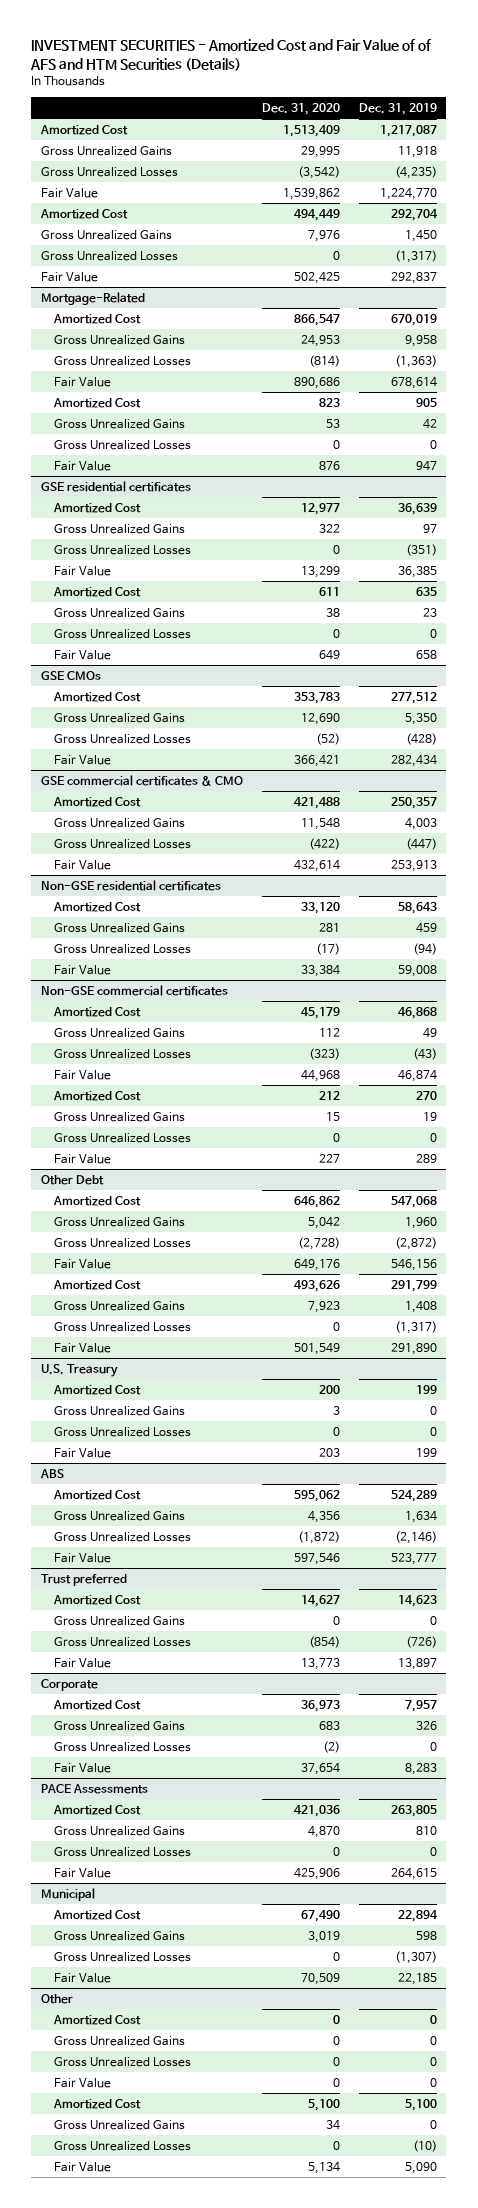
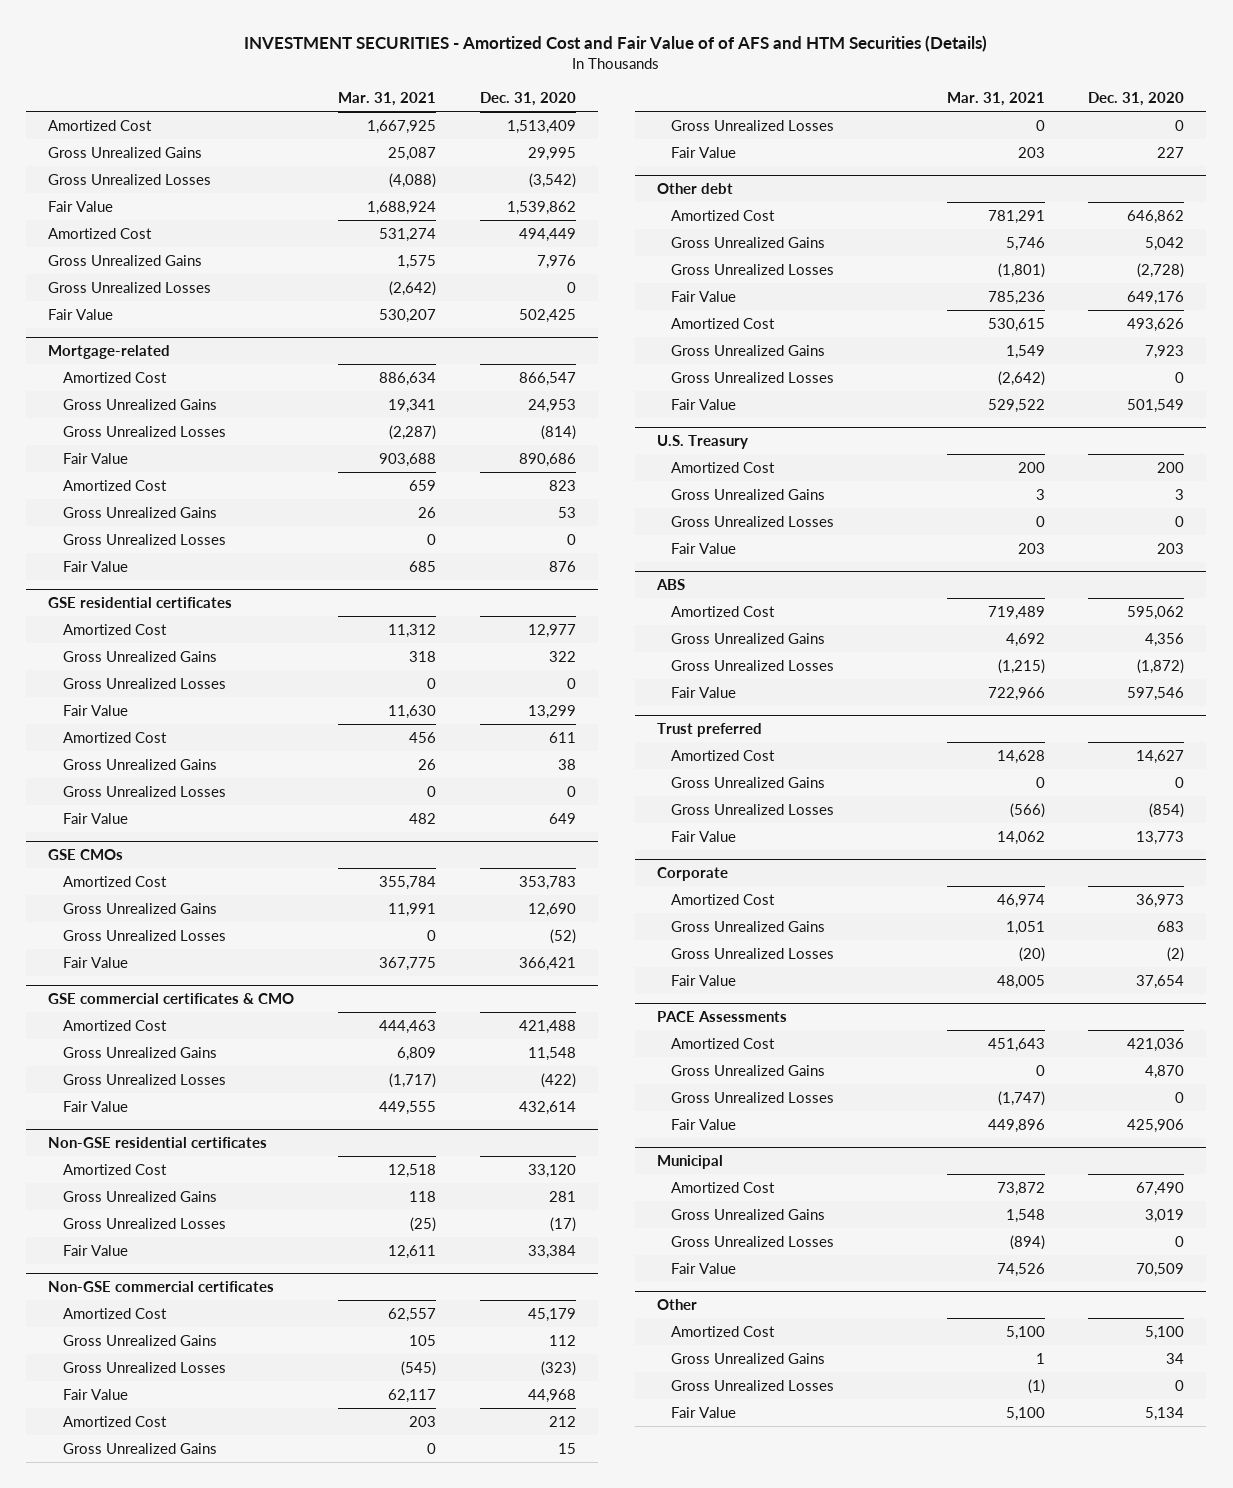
[358,103,437,116] Dec. 31, 2019 -> none
none -> [337,91,436,106] Mar. 31, 2021
[40,291,145,305] Mortgage-Related -> [48,345,171,360] Mortgage-related
[40,1174,104,1185] Other Debt -> [656,183,733,195] Other debt
[53,2014,142,2025] Amortized Cost -> none
[54,2035,186,2046] Gross Unrealized Gains -> none
[54,2056,192,2067] Gross Unrealized Losses -> none
[54,2077,112,2088] Fair Value -> none

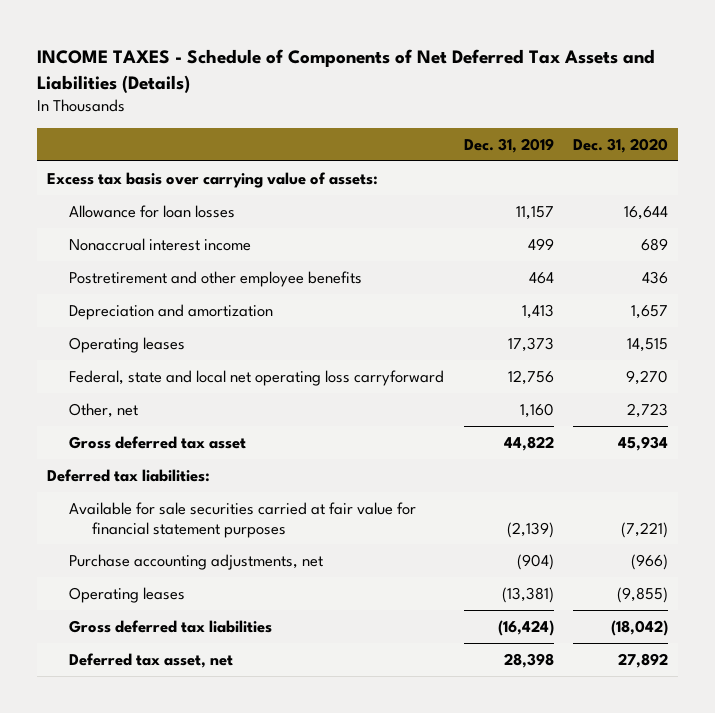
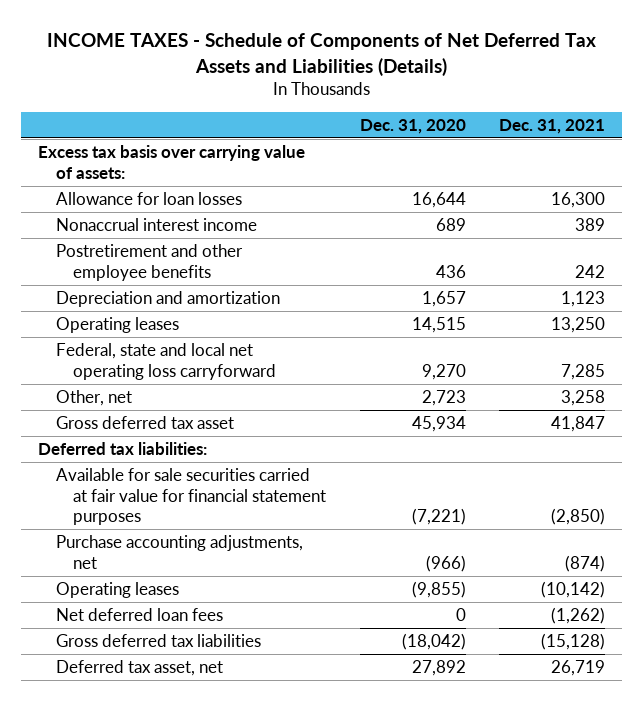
[463,137,554,153] Dec. 31, 2019 -> none
none -> [499,118,606,134] Dec. 31, 2021
none -> [55,608,223,622] Net deferred loan fees

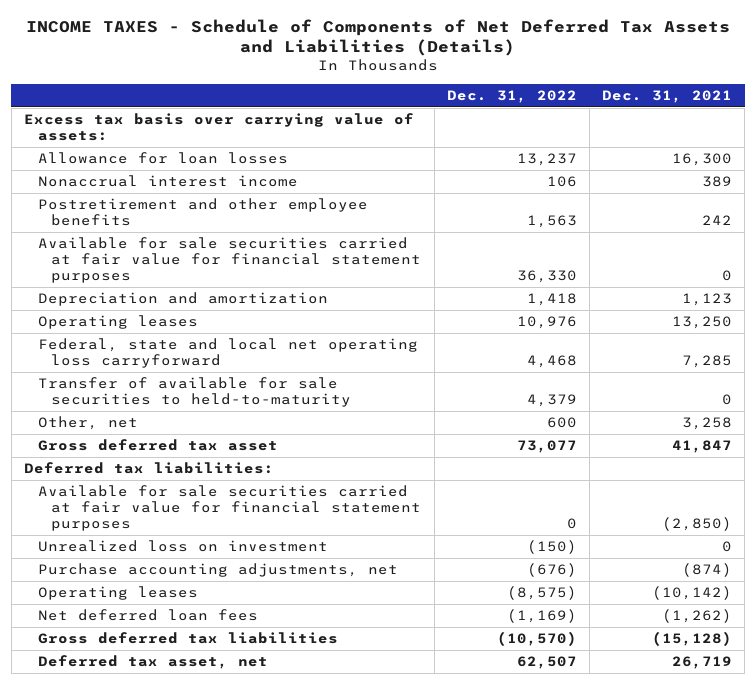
[359,118,466,134] Dec. 31, 2020 -> none
none -> [446,89,577,103] Dec. 31, 2022
none -> [37,237,422,283] Available for sale securities carried at fair value for financial statement purposes
none -> [37,377,352,407] Transfer of available for sale securities to held-to-maturity
none -> [37,540,328,553] Unrealized loss on investment

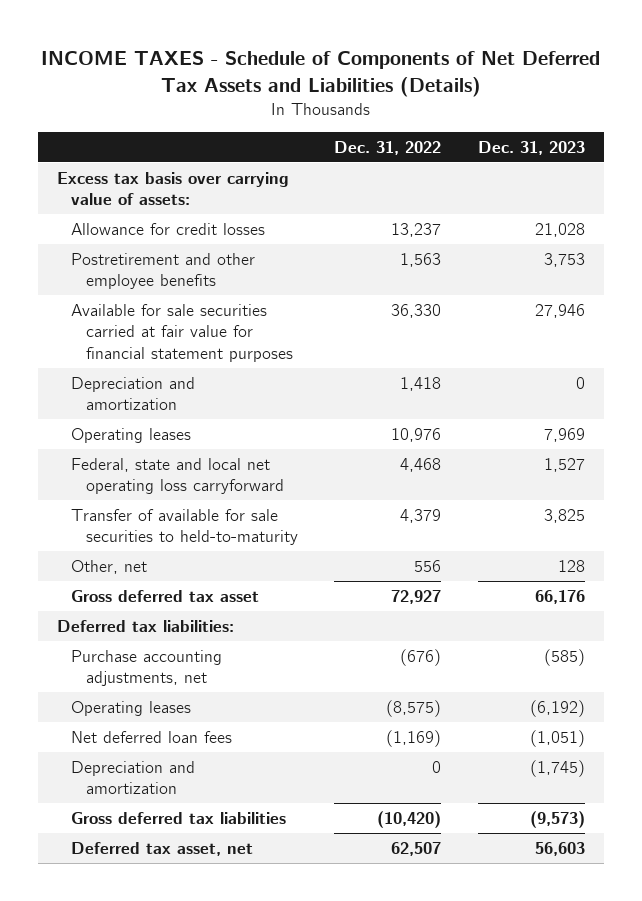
[601,89,732,103] Dec. 31, 2021 -> none
none -> [478,140,586,155] Dec. 31, 2023
[37,175,298,188] Nonaccrual interest income -> none
[37,152,288,165] Allowance for loan losses -> [71,222,266,235] Allowance for credit losses
[546,417,577,429] 600 -> [414,559,442,572] 556
[516,440,577,454] 73,077 -> [391,589,442,604] 72,927
[37,485,422,531] Available for sale securities carried at fair value for financial statement purposes -> none
[37,540,328,553] Unrealized loss on investment -> none
none -> [71,760,196,795] Depreciation and amortization
[496,631,577,647] (10,570) -> [377,810,442,828] (10,420)

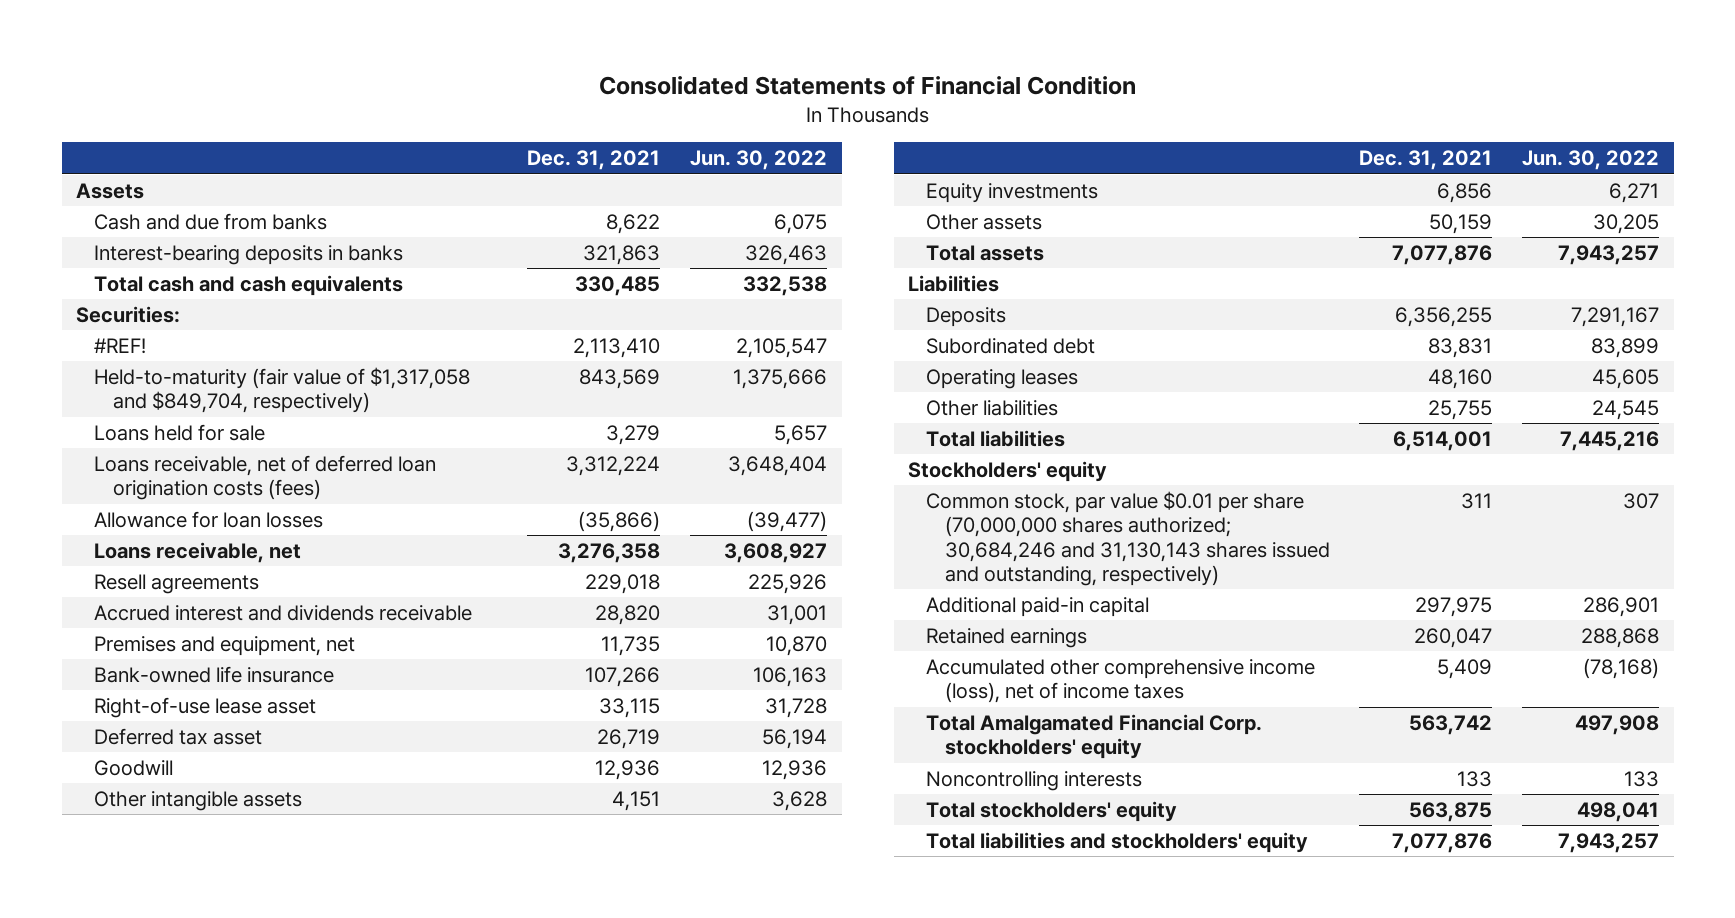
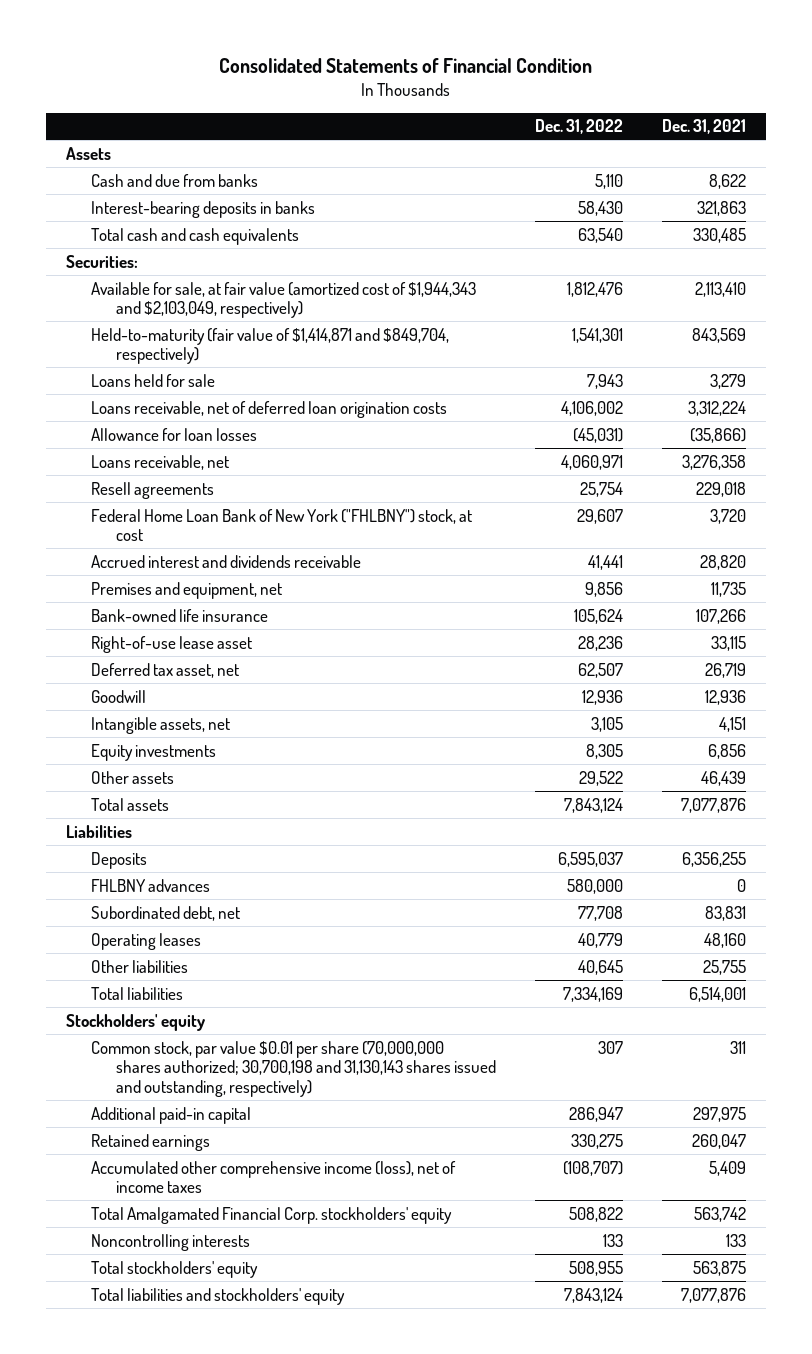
[689,150,827,171] Jun. 30, 2022 -> none
none -> [534,119,623,135] Dec. 31, 2022
[94,337,147,354] #REF! -> [90,281,476,319] Available for sale, at fair value (amortized cost of $1,944,343 and $2,103,049, respectively)
[94,366,471,414] Held-to-maturity (fair value of $1,317,058 and $849,704, respectively) -> [90,327,449,365] Held-to-maturity (fair value of $1,414,871 and $849,704, respectively)
[94,454,437,501] Loans receivable, net of deferred loan origination costs (fees) -> [90,400,447,418] Loans receivable, net of deferred loan origination costs
none -> [90,508,472,542] Federal Home Loan Bank of New York ("FHLBNY") stock, at cost
[94,727,263,745] Deferred tax asset -> [90,662,239,678] Deferred tax asset, net
[94,790,303,811] Other intangible assets -> [90,716,230,734] Intangible assets, net
[1429,213,1493,234] 50,159 -> [701,770,747,786] 46,439
none -> [90,878,210,892] FHLBNY advances
[926,337,1096,354] Subordinated debt -> [90,905,240,921] Subordinated debt, net
[926,490,1330,587] Common stock, par value $0.01 per share (70,000,000 shares authorized; 30,684,246 and 31,130,143 shares issued and outstanding, respectively) -> [90,1040,496,1098] Common stock, par value $0.01 per share (70,000,000 shares authorized; 30,700,198 and 31,130,143 shares issued and outstanding, respectively)

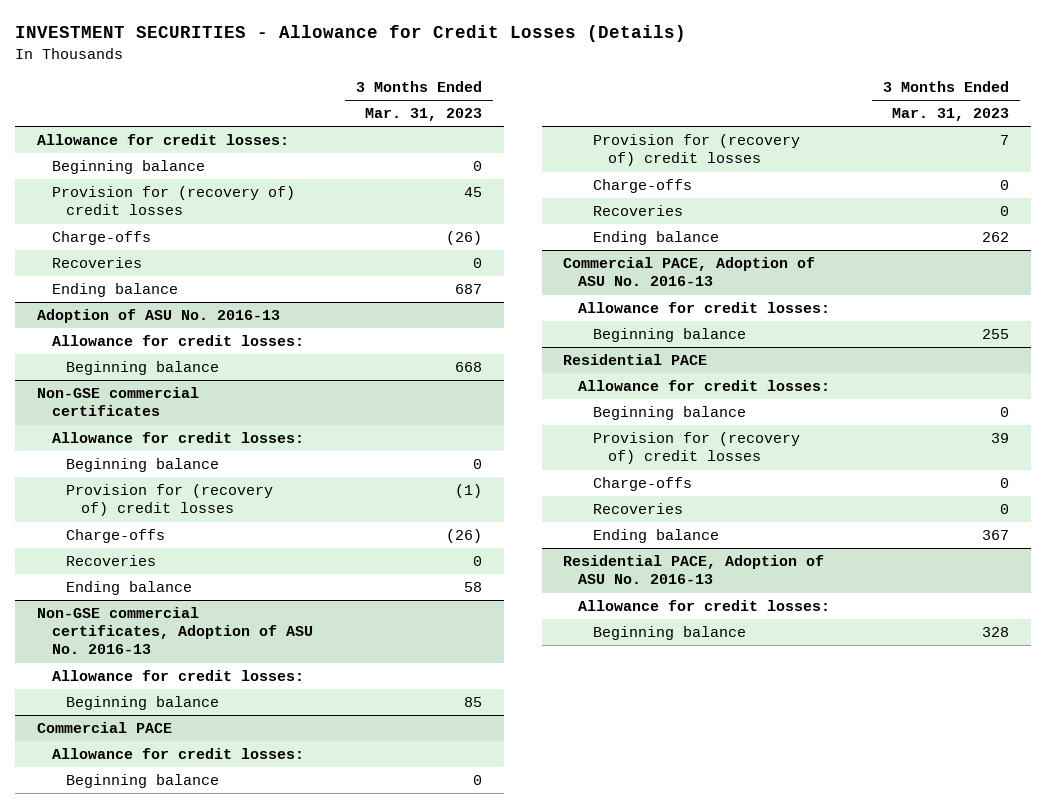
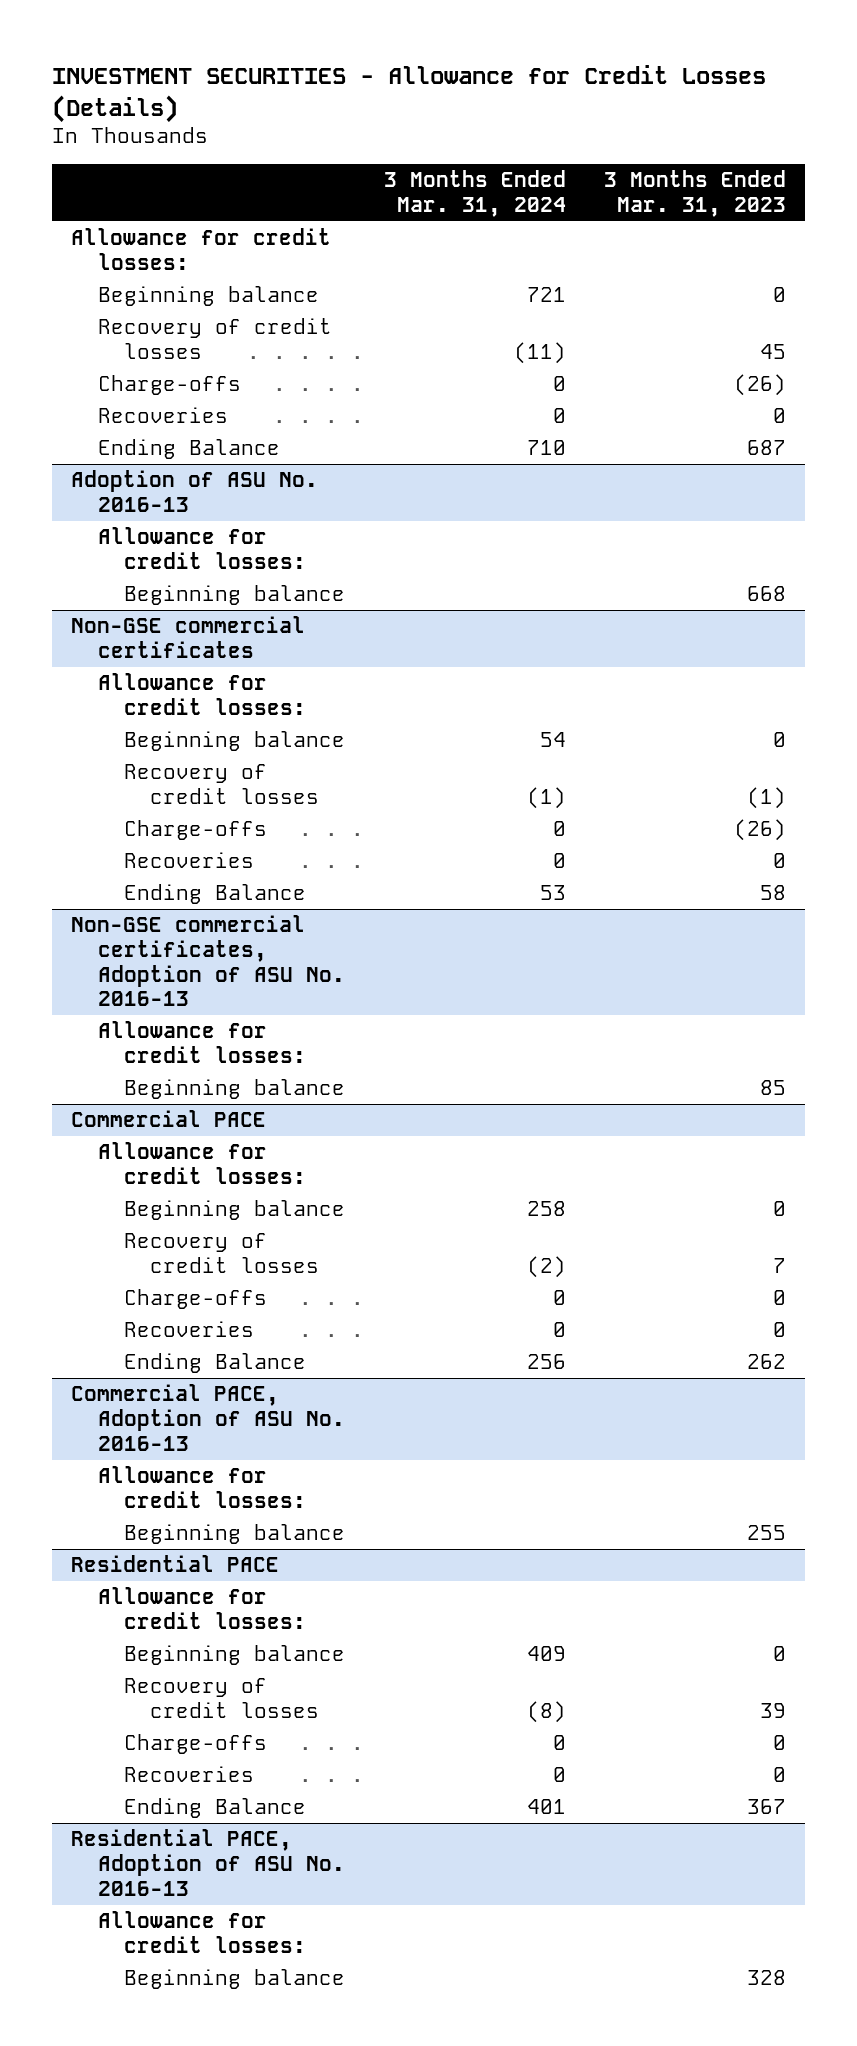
none -> [383,170,566,217] 3 Months Ended Mar. 31, 2024
[51,186,295,216] Provision for (recovery of) credit losses -> [97,318,332,360] Recovery of credit losses
[51,283,178,298] Ending balance -> [97,439,280,460] Ending Balance
[66,484,274,517] Provision for (recovery of) credit losses -> [124,764,320,805] Recovery of credit losses
[66,581,193,596] Ending balance -> [124,884,307,905] Ending Balance
[593,134,801,167] Provision for (recovery of) credit losses -> [124,1233,320,1274] Recovery of credit losses
[593,231,720,246] Ending balance -> [124,1353,307,1374] Ending Balance
[593,432,801,465] Provision for (recovery of) credit losses -> [124,1678,320,1719] Recovery of credit losses
[593,529,720,544] Ending balance -> [124,1798,307,1819] Ending Balance

